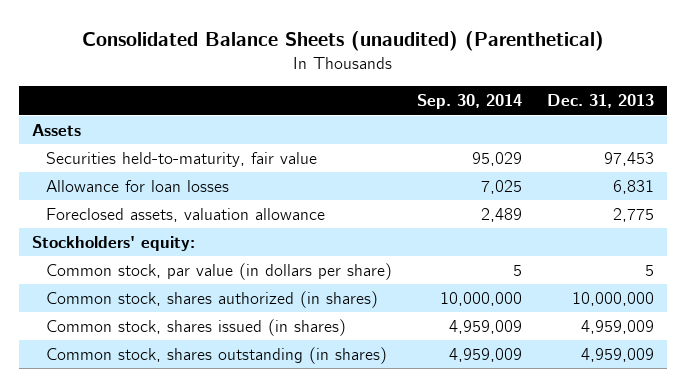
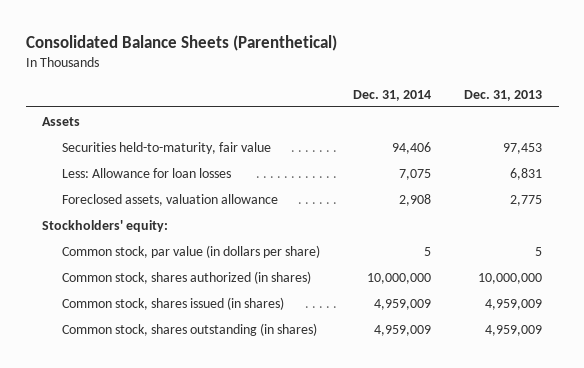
[82,30,605,51] Consolidated Balance Sheets (unaudited) (Parenthetical) -> [25,34,337,51] Consolidated Balance Sheets (Parenthetical)
[417,94,523,110] Sep. 30, 2014 -> none
none -> [353,89,432,101] Dec. 31, 2014
[45,180,229,193] Allowance for loan losses -> [61,167,231,178] Less: Allowance for loan losses

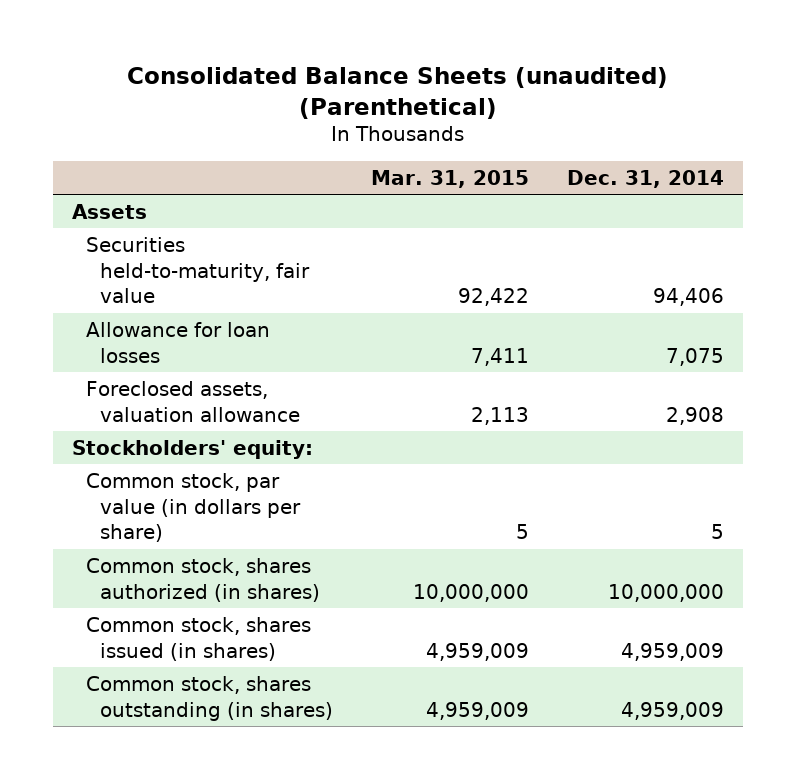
[25,34,337,51] Consolidated Balance Sheets (Parenthetical) -> [127,66,669,119] Consolidated Balance Sheets (unaudited) (Parenthetical)
[464,89,543,101] Dec. 31, 2013 -> none
none -> [371,170,530,189] Mar. 31, 2015
[61,167,231,178] Less: Allowance for loan losses -> [86,321,271,363] Allowance for loan losses

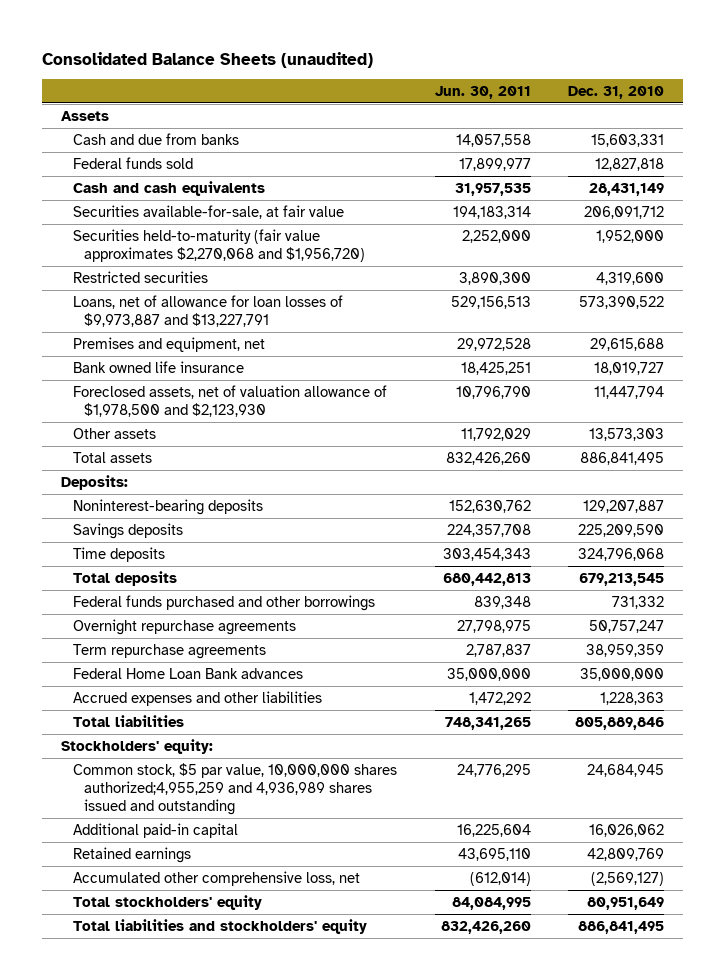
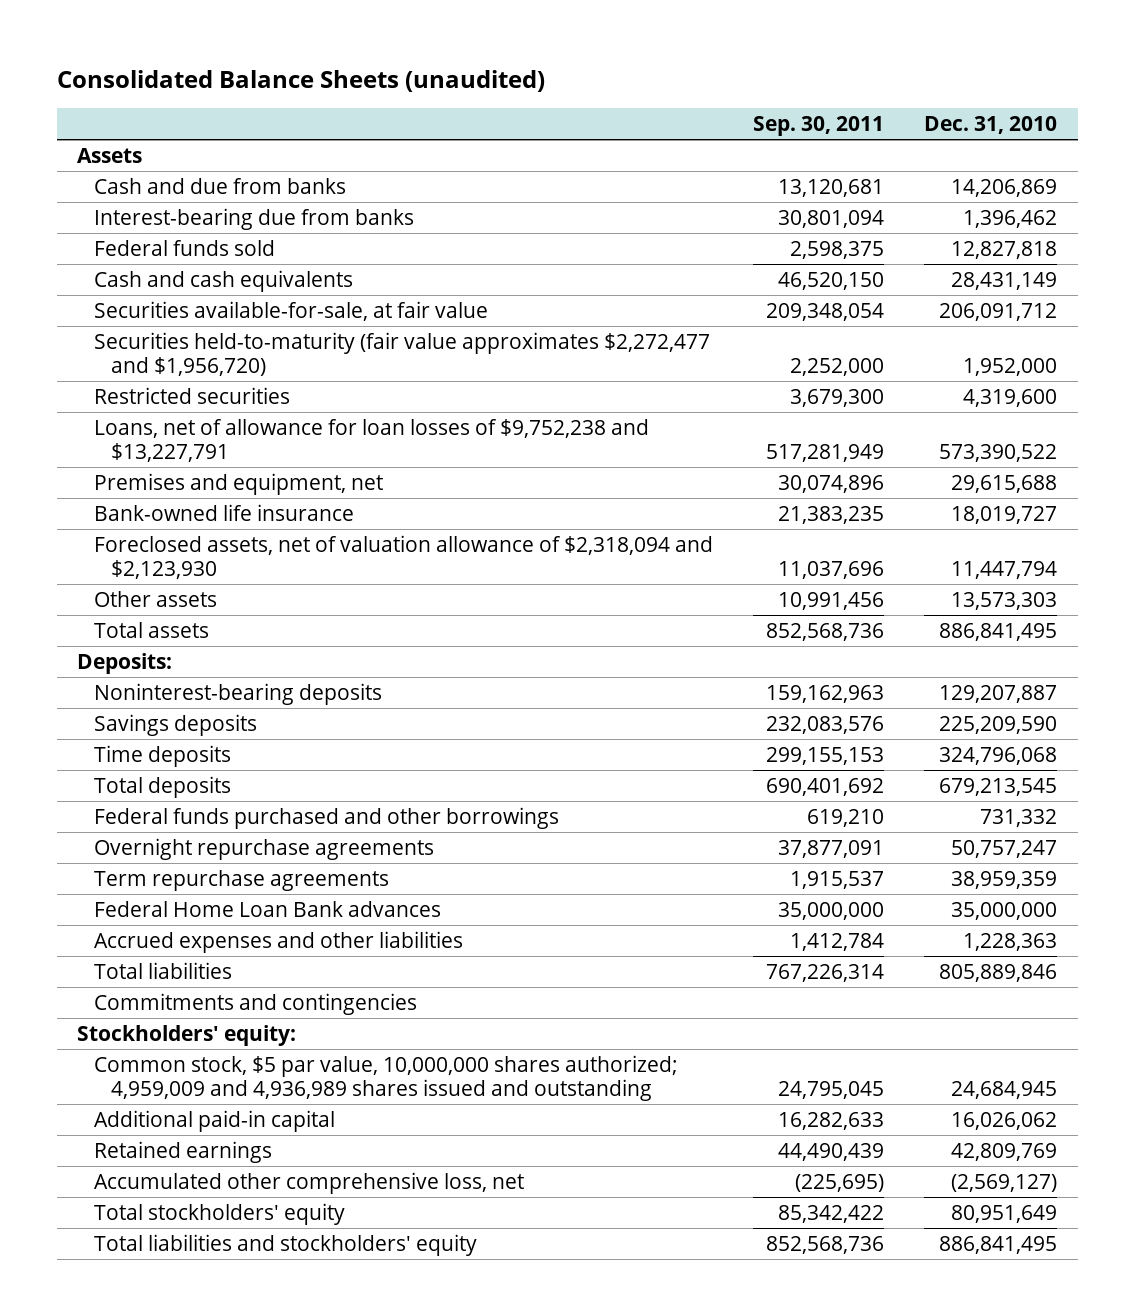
[434,85,531,99] Jun. 30, 2011 -> none
none -> [753,116,885,137] Sep. 30, 2011
[591,133,665,147] 15,603,331 -> [951,178,1058,197] 14,206,869
none -> [93,207,414,230] Interest-bearing due from banks
[72,228,365,262] Securities held-to-maturity (fair value approximates $2,270,068 and $1,956,720) -> [93,331,710,376] Securities held-to-maturity (fair value approximates $2,272,477 and $1,956,720)
[72,294,343,327] Loans, net of allowance for loan losses of $9,973,887 and $13,227,791 -> [93,418,649,462] Loans, net of allowance for loan losses of $9,752,238 and $13,227,791
[72,360,244,373] Bank owned life insurance -> [93,503,354,521] Bank-owned life insurance
[72,384,387,417] Foreclosed assets, net of valuation allowance of $1,978,500 and $2,123,930 -> [93,534,713,579] Foreclosed assets, net of valuation allowance of $2,318,094 and $2,123,930
none -> [93,992,417,1015] Commitments and contingencies
[72,762,397,815] Common stock, $5 par value, 10,000,000 shares authorized;4,955,259 and 4,936,989 shares issued and outstanding -> [93,1054,678,1101] Common stock, $5 par value, 10,000,000 shares authorized; 4,959,009 and 4,936,989 shares issued and outstanding

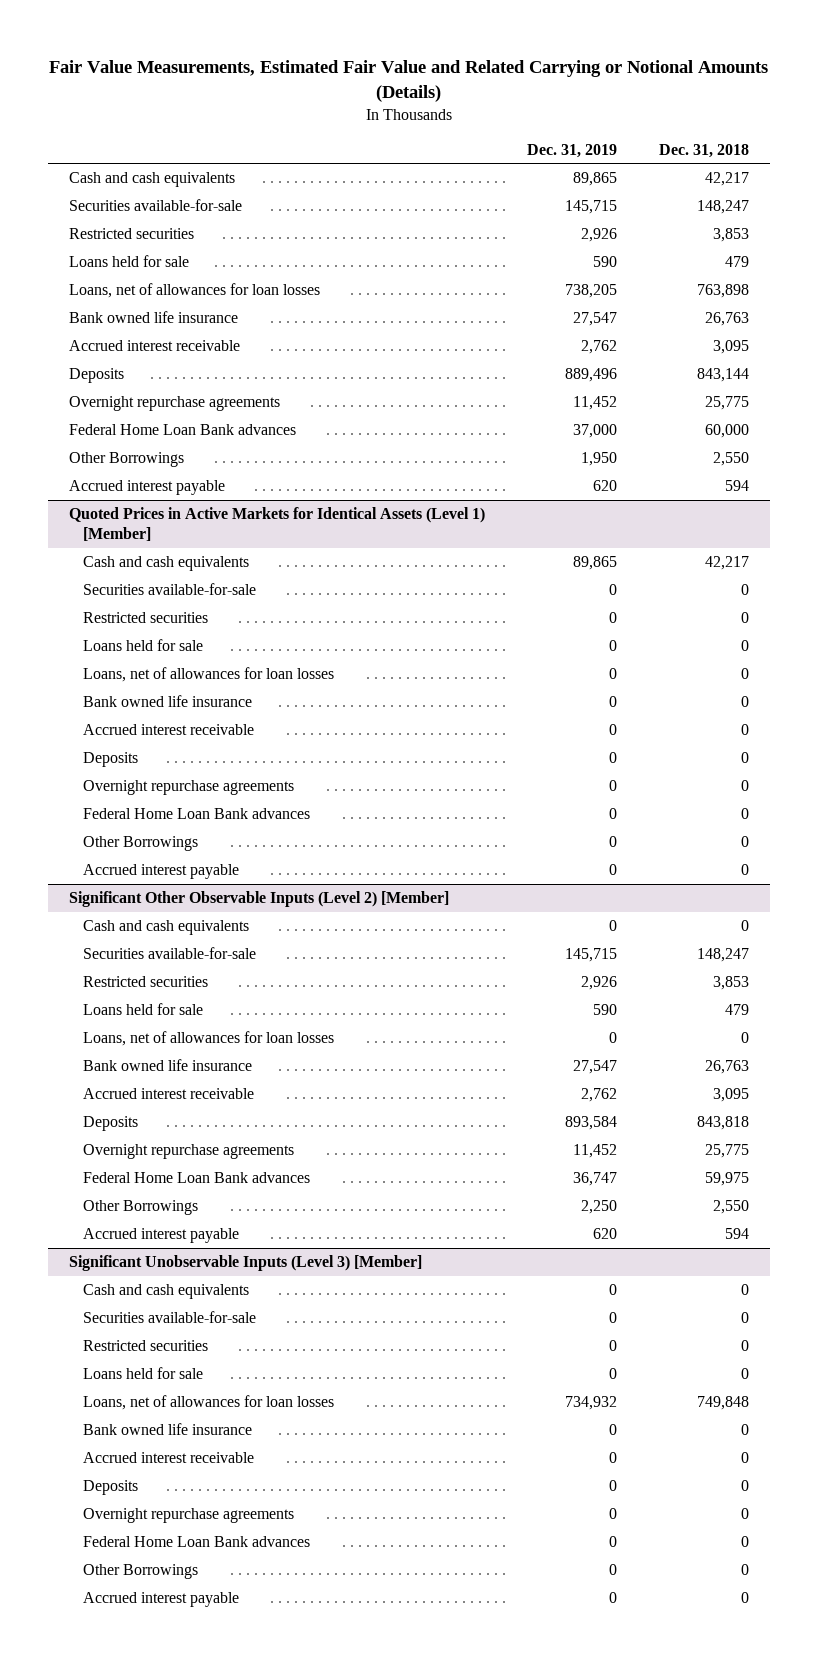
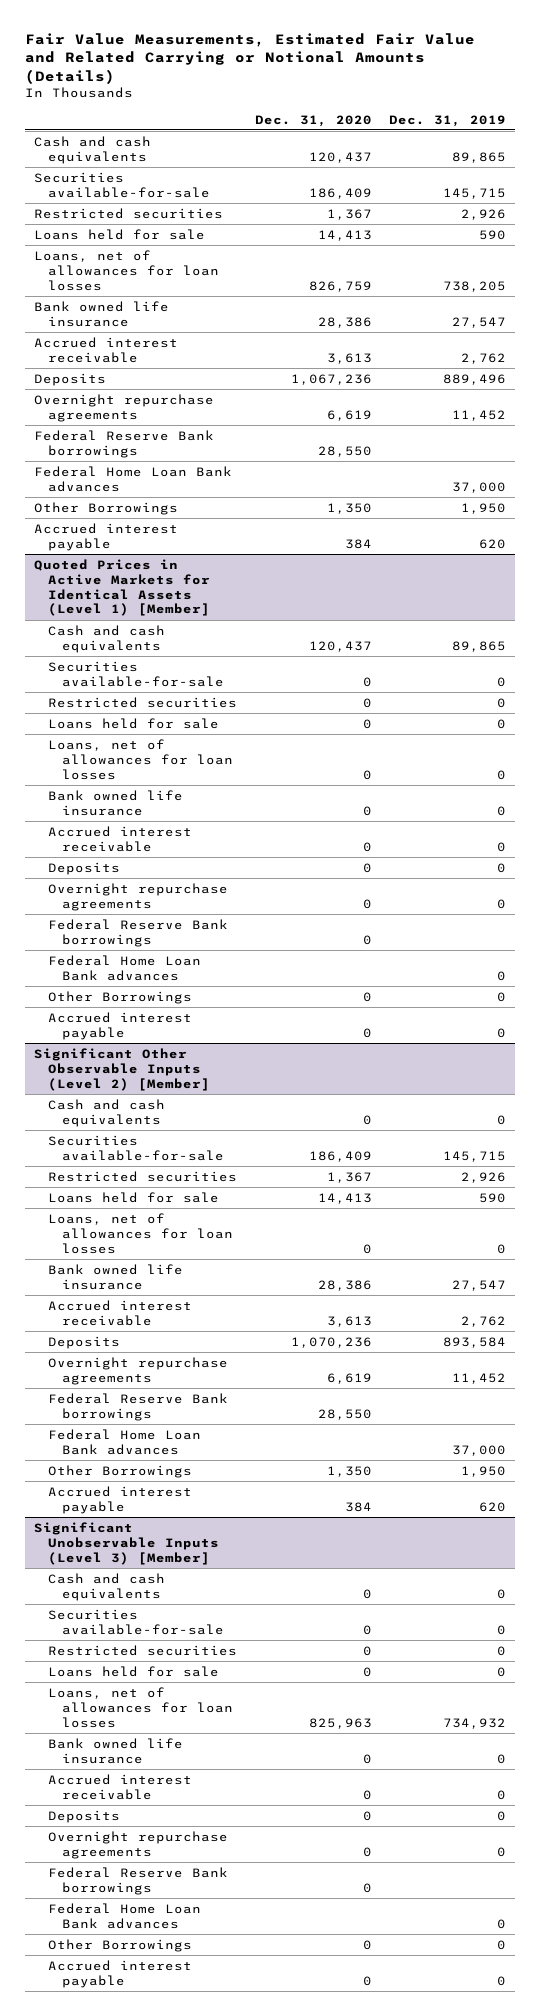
[659,143,750,158] Dec. 31, 2018 -> none
none -> [254,114,372,127] Dec. 31, 2020
none -> [33,429,214,458] Federal Reserve Bank borrowings
none -> [48,918,229,947] Federal Reserve Bank borrowings
none -> [48,1392,229,1421] Federal Reserve Bank borrowings
[573,1172,618,1187] 36,747 -> [452,1444,507,1456] 37,000
[581,1200,618,1215] 2,250 -> [461,1465,507,1477] 1,950
none -> [48,1866,229,1895] Federal Reserve Bank borrowings

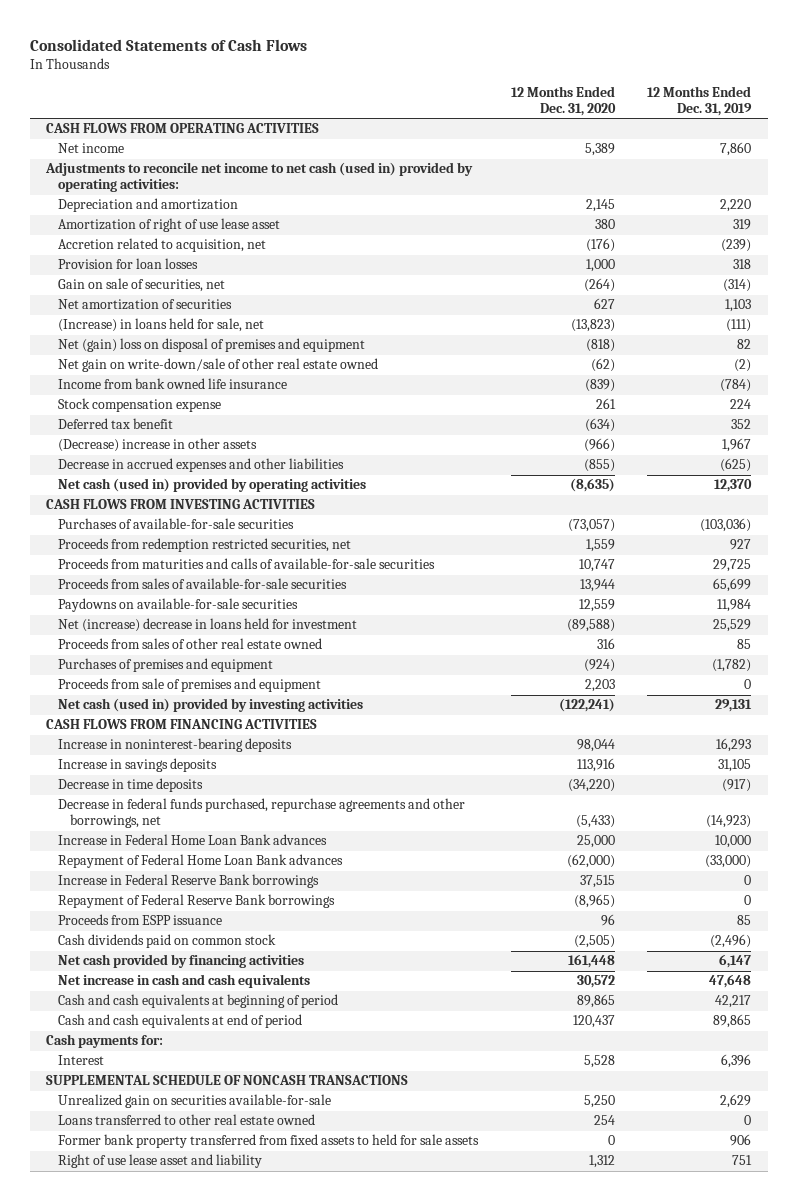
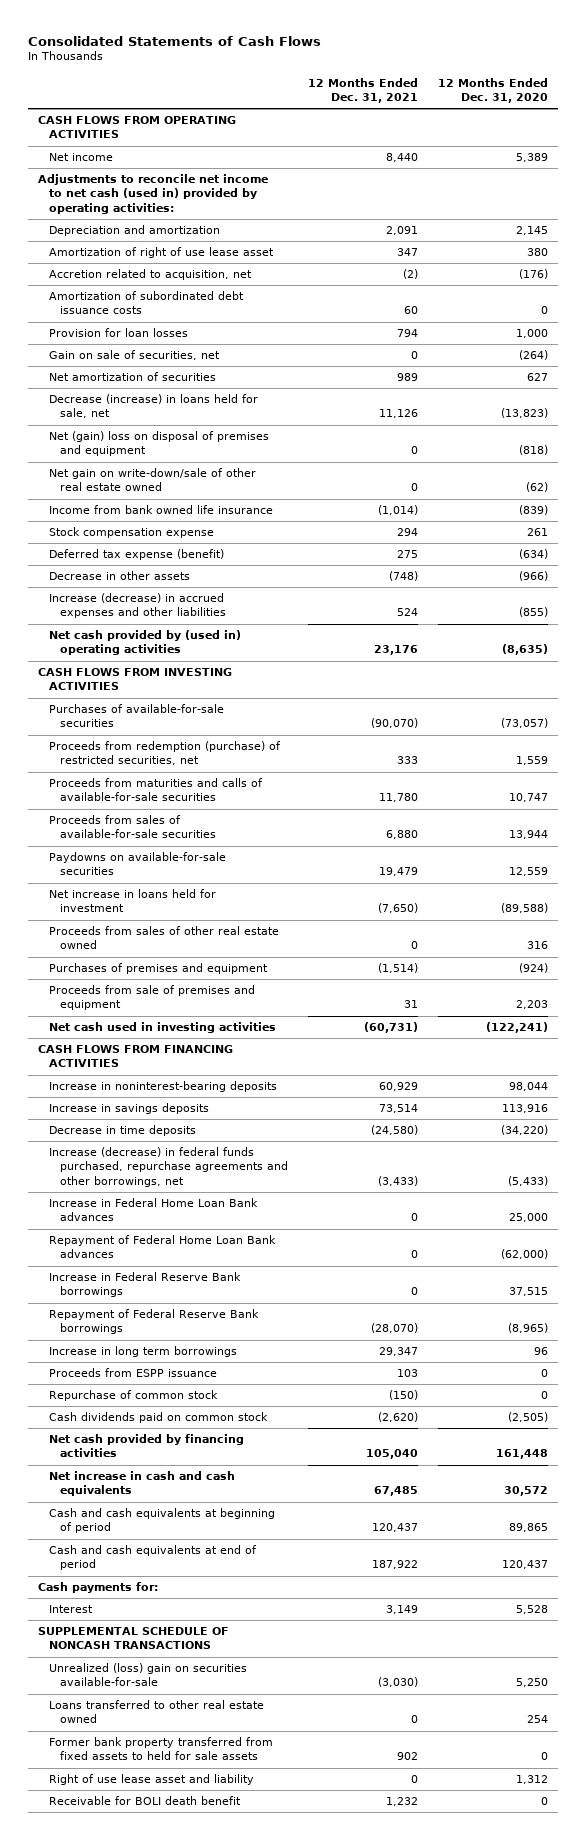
[647,85,753,116] 12 Months Ended Dec. 31, 2019 -> none
none -> [308,77,419,103] 12 Months Ended Dec. 31, 2021
none -> [49,291,245,315] Amortization of subordinated debt issuance costs
[57,318,264,333] (Increase) in loans held for sale, net -> [49,394,259,419] Decrease (increase) in loans held for sale, net
[57,418,173,430] Deferred tax benefit -> [49,549,225,561] Deferred tax expense (benefit)
[57,438,257,453] (Decrease) increase in other assets -> [49,571,191,581] Decrease in other assets
[57,458,344,473] Decrease in accrued expenses and other liabilities -> [49,593,227,619] Increase (decrease) in accrued expenses and other liabilities
[57,478,366,493] Net cash (used in) provided by operating activities -> [49,630,242,656] Net cash provided by (used in) operating activities
[57,538,351,553] Proceeds from redemption restricted securities, net -> [49,741,282,766] Proceeds from redemption (purchase) of restricted securities, net
[57,618,357,633] Net (increase) decrease in loans held for investment -> [49,889,217,913] Net increase in loans held for investment
[57,698,363,713] Net cash (used in) provided by investing activities -> [49,1022,277,1034] Net cash used in investing activities
[57,798,465,829] Decrease in federal funds purchased, repurchase agreements and other borrowings, net -> [49,1147,289,1187] Increase (decrease) in federal funds purchased, repurchase agreements and other borrowings, net
none -> [49,1346,238,1358] Increase in long term borrowings
[600,914,615,927] 96 -> [541,1369,549,1378] 0
none -> [49,1390,219,1402] Repurchase of common stock
[57,1094,331,1109] Unrealized gain on securities available-for-sale -> [49,1663,248,1687] Unrealized (loss) gain on securities available-for-sale
none -> [49,1796,242,1806] Receivable for BOLI death benefit

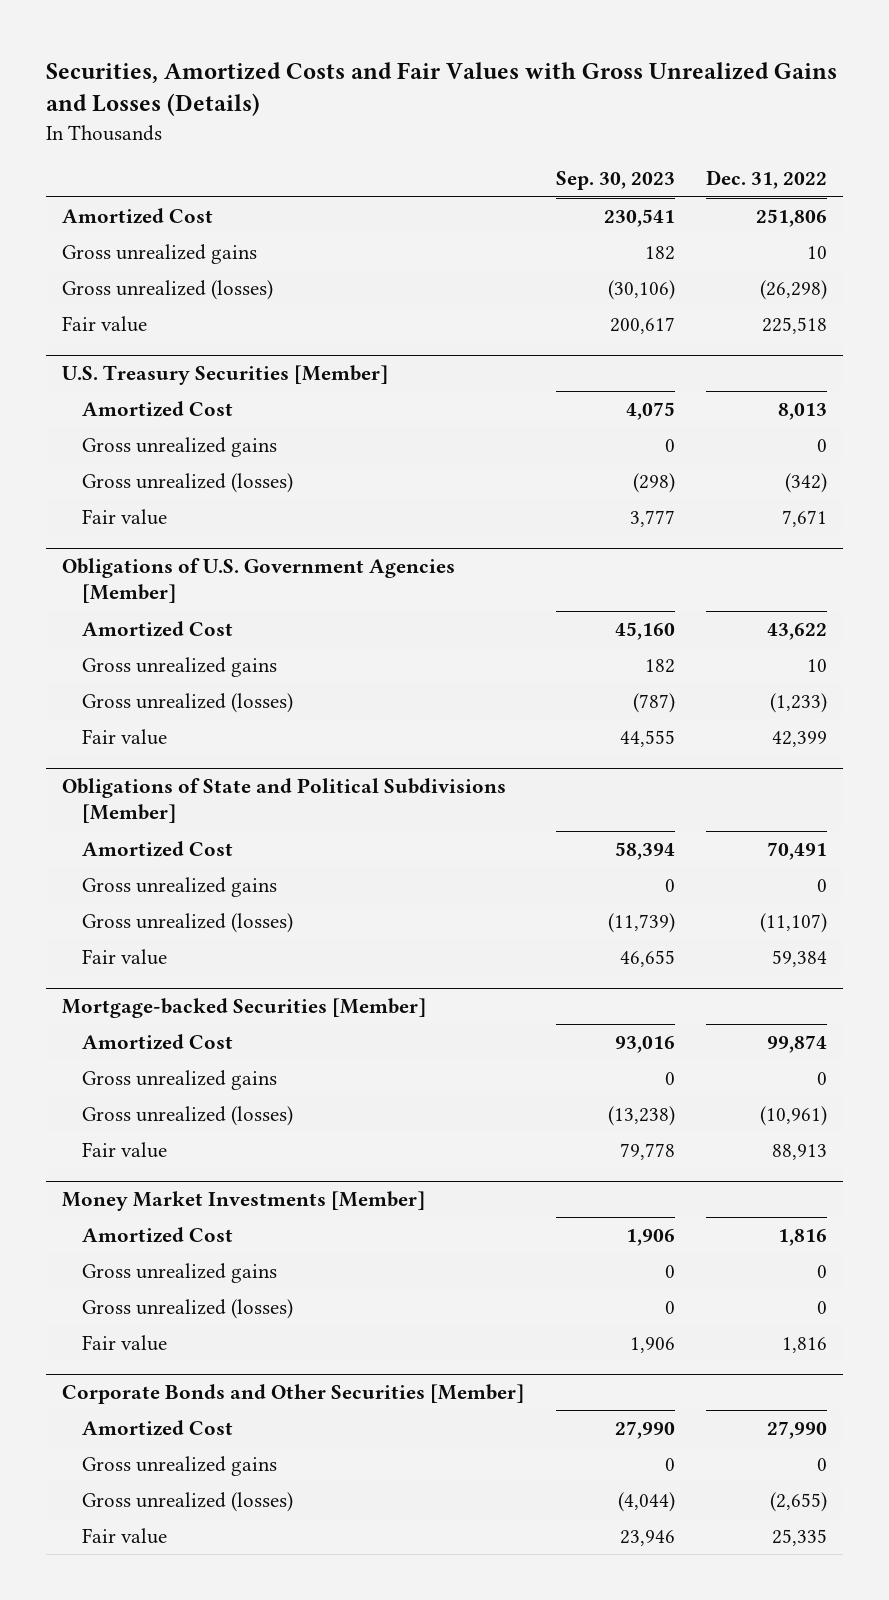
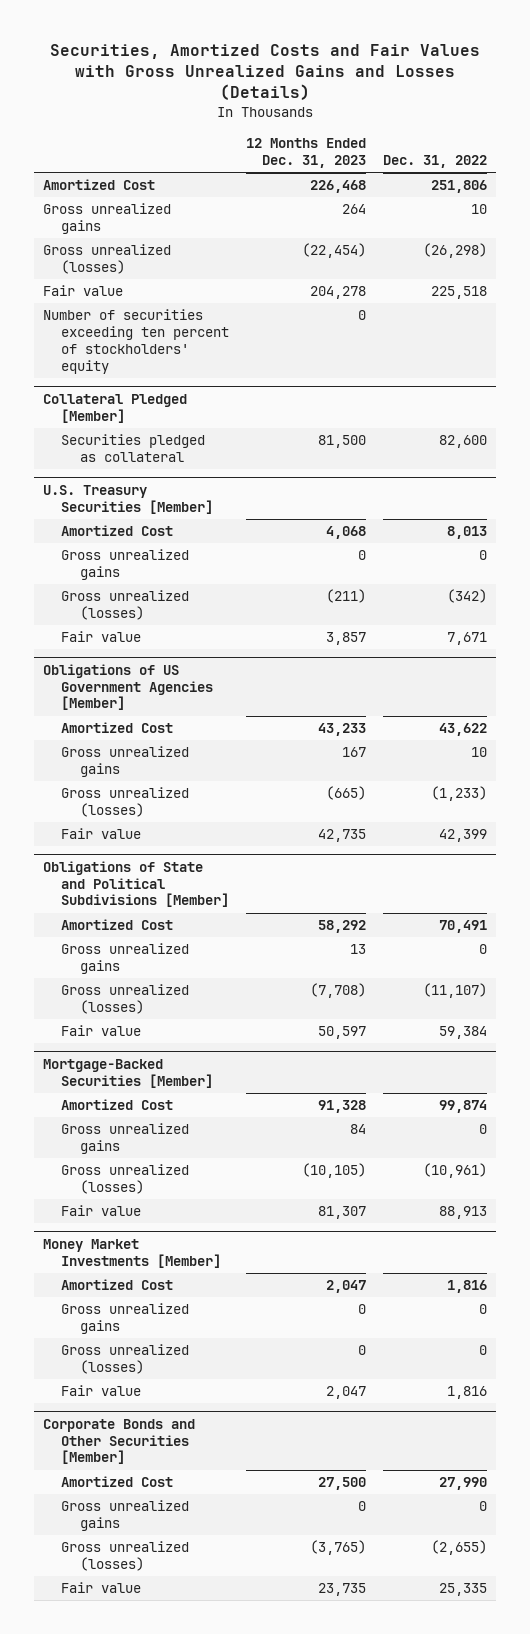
[555,171,675,191] Sep. 30, 2023 -> none
none -> [246,138,367,168] 12 Months Ended Dec. 31, 2023
none -> [42,309,230,374] Number of securities exceeding ten percent of stockholders' equity
none -> [42,393,187,423] Collateral Pledged [Member]
none -> [61,434,206,463] Securities pledged as collateral
[62,558,456,604] Obligations of U.S. Government Agencies [Member] -> [42,663,214,711] Obligations of US Government Agencies [Member]
[62,998,427,1019] Mortgage-backed Securities [Member] -> [42,1058,214,1088] Mortgage-Backed Securities [Member]

